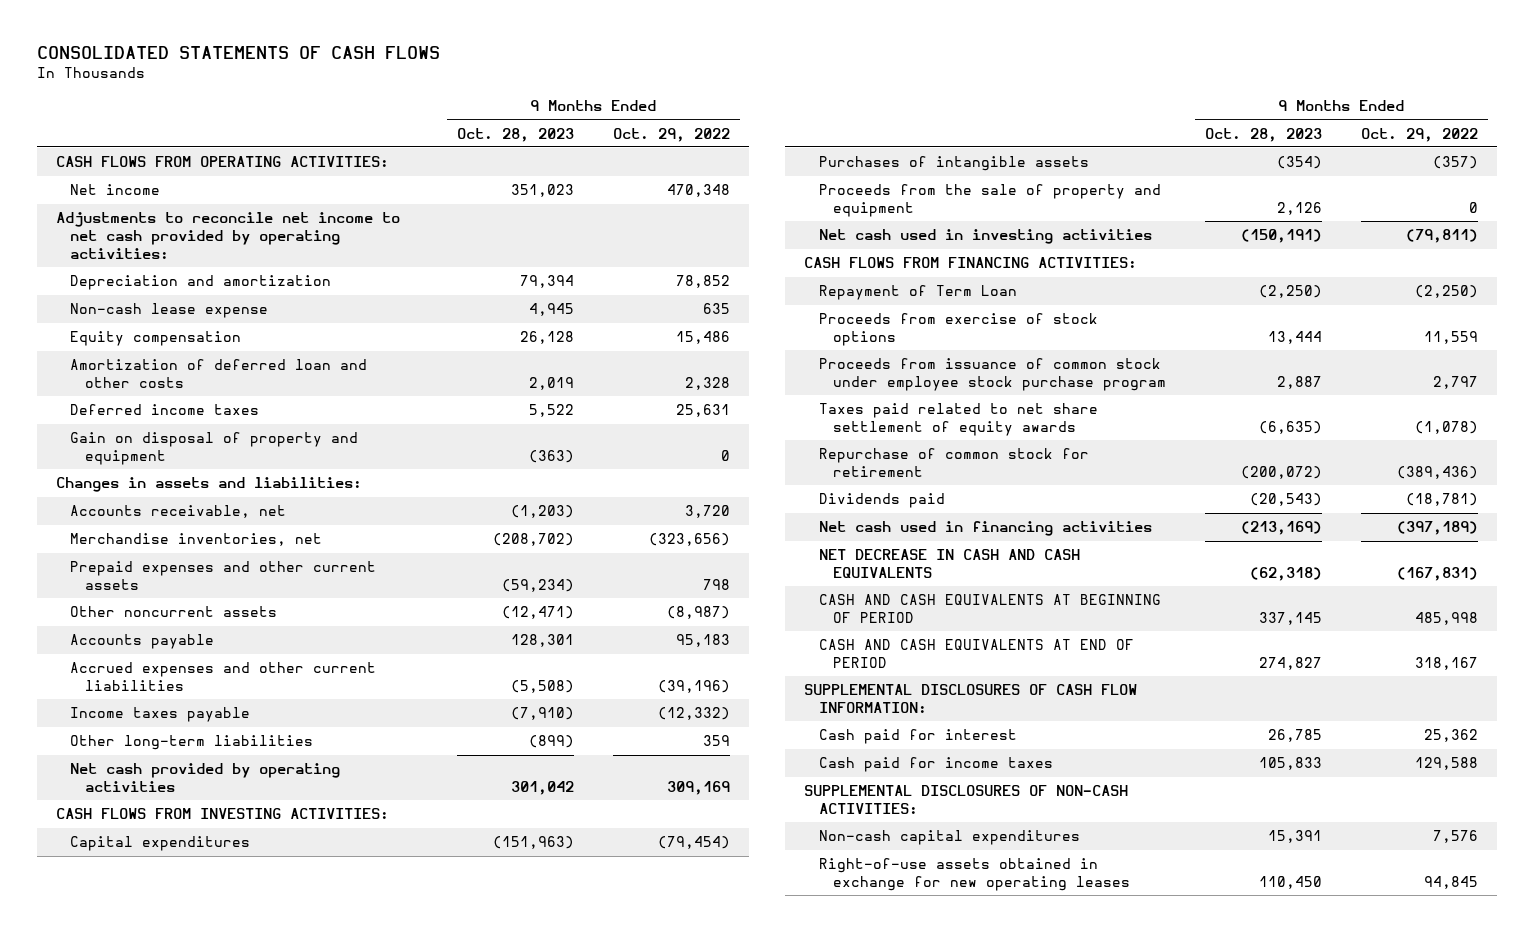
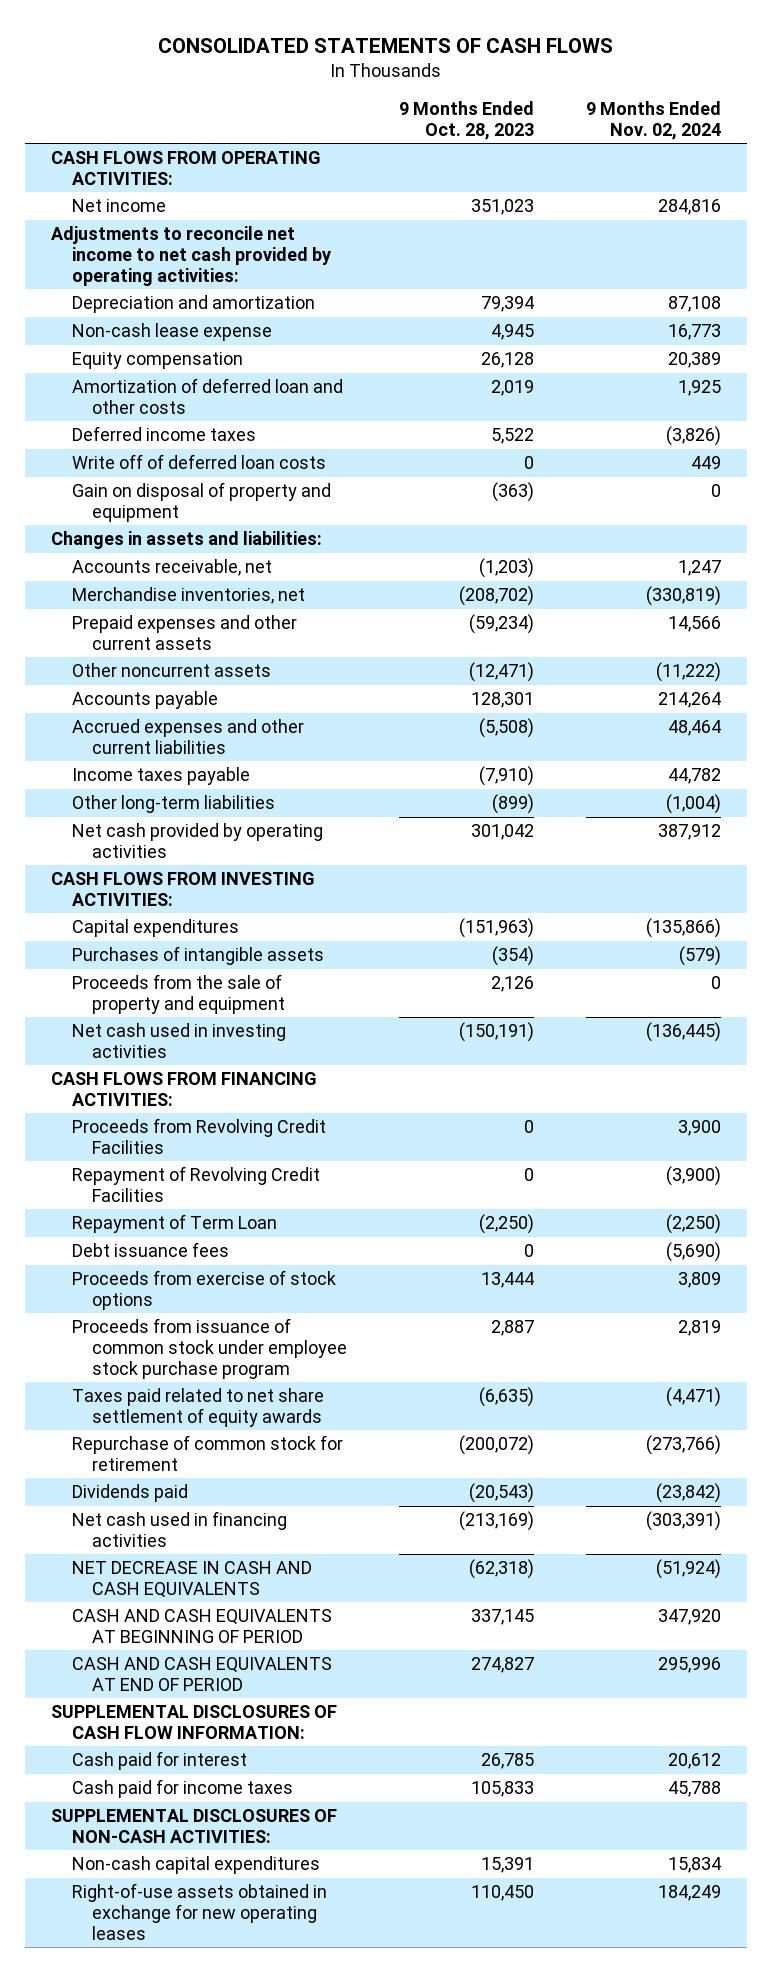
[612,127,730,142] Oct. 29, 2022 -> none
none -> [585,100,721,140] 9 Months Ended Nov. 02, 2024
none -> [71,454,326,470] Write off of deferred loan costs
none -> [71,1118,326,1154] Proceeds from Revolving Credit Facilities
none -> [71,1166,320,1202] Repayment of Revolving Credit Facilities
none -> [71,1242,229,1258] Debt issuance fees

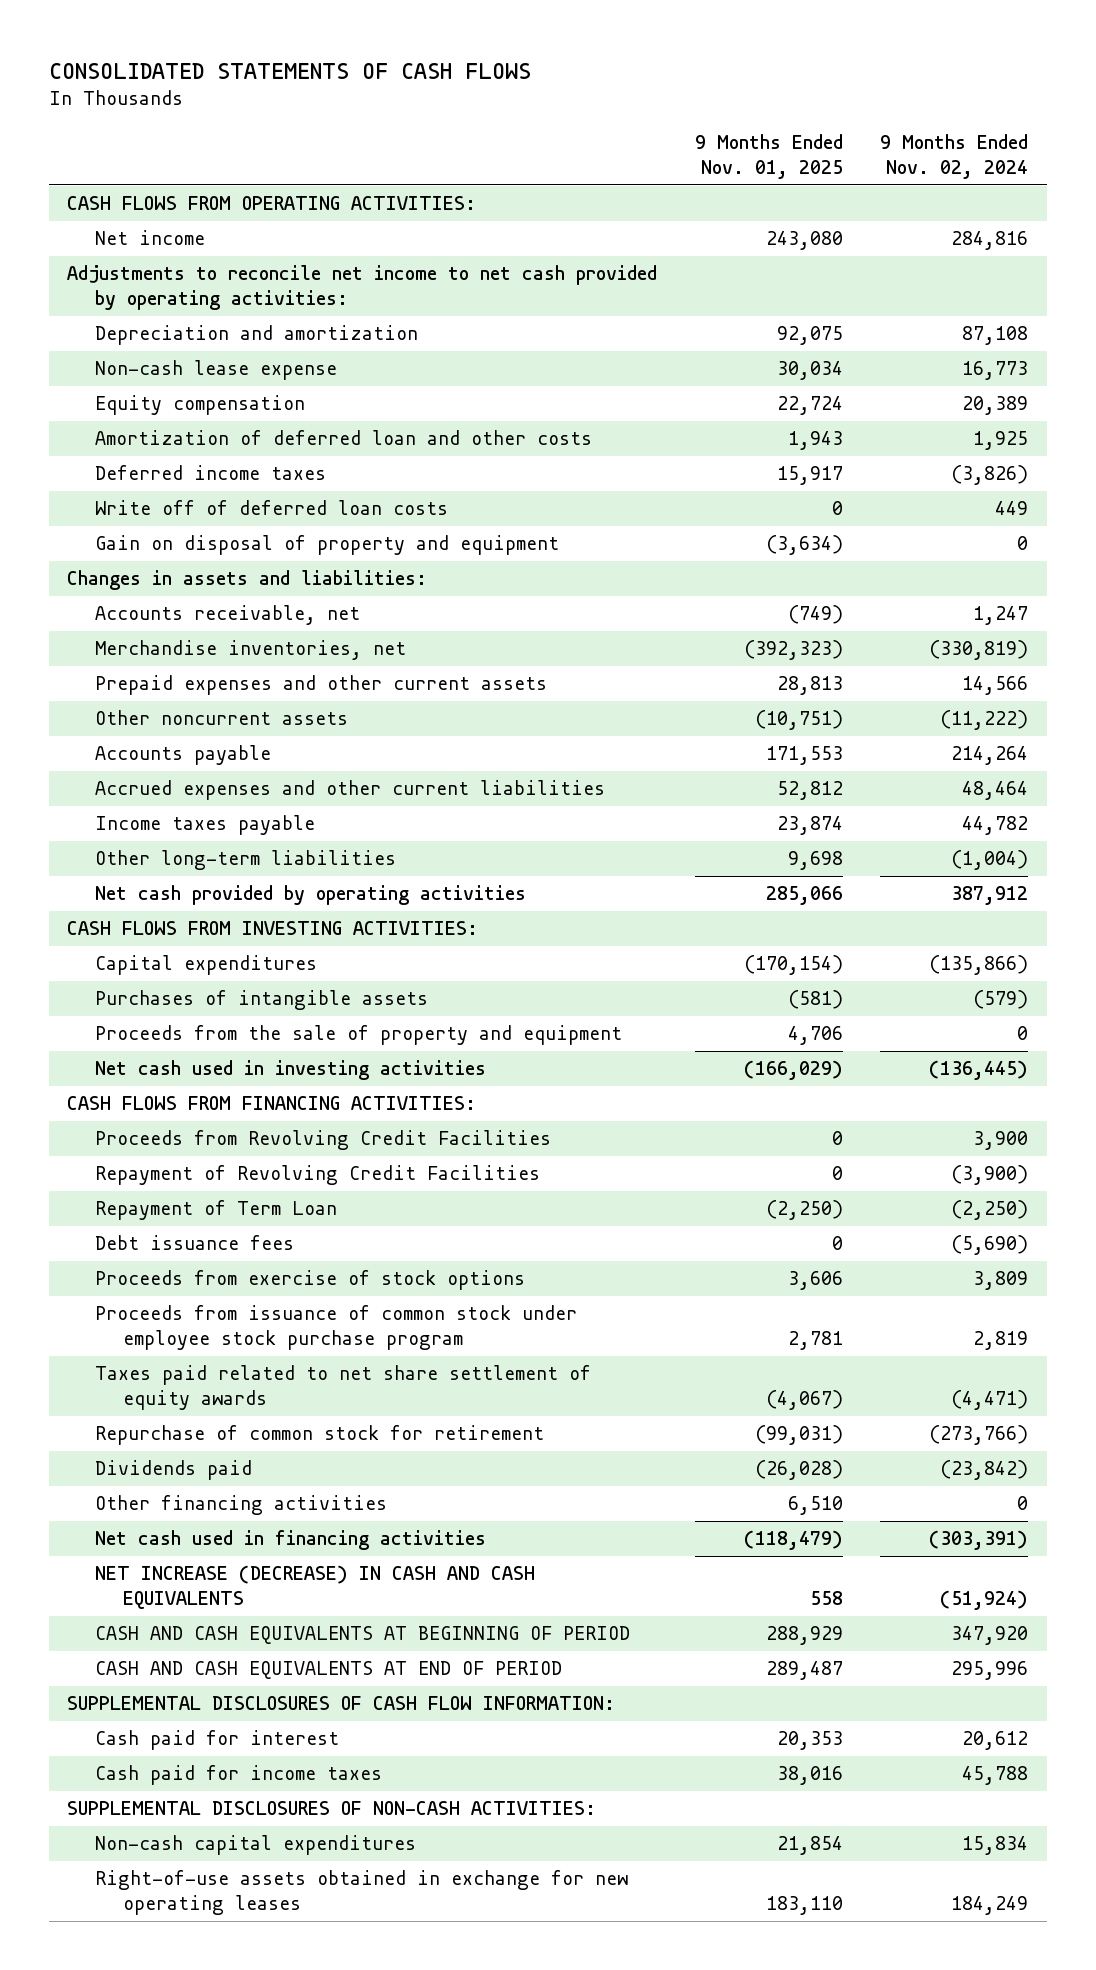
[398,100,534,140] 9 Months Ended Oct. 28, 2023 -> none
none -> [694,133,843,179] 9 Months Ended Nov. 01, 2025
none -> [94,1495,387,1516] Other financing activities
[71,1561,312,1598] NET DECREASE IN CASH AND CASH EQUIVALENTS -> [94,1565,535,1610] NET INCREASE (DECREASE) IN CASH AND CASH EQUIVALENTS

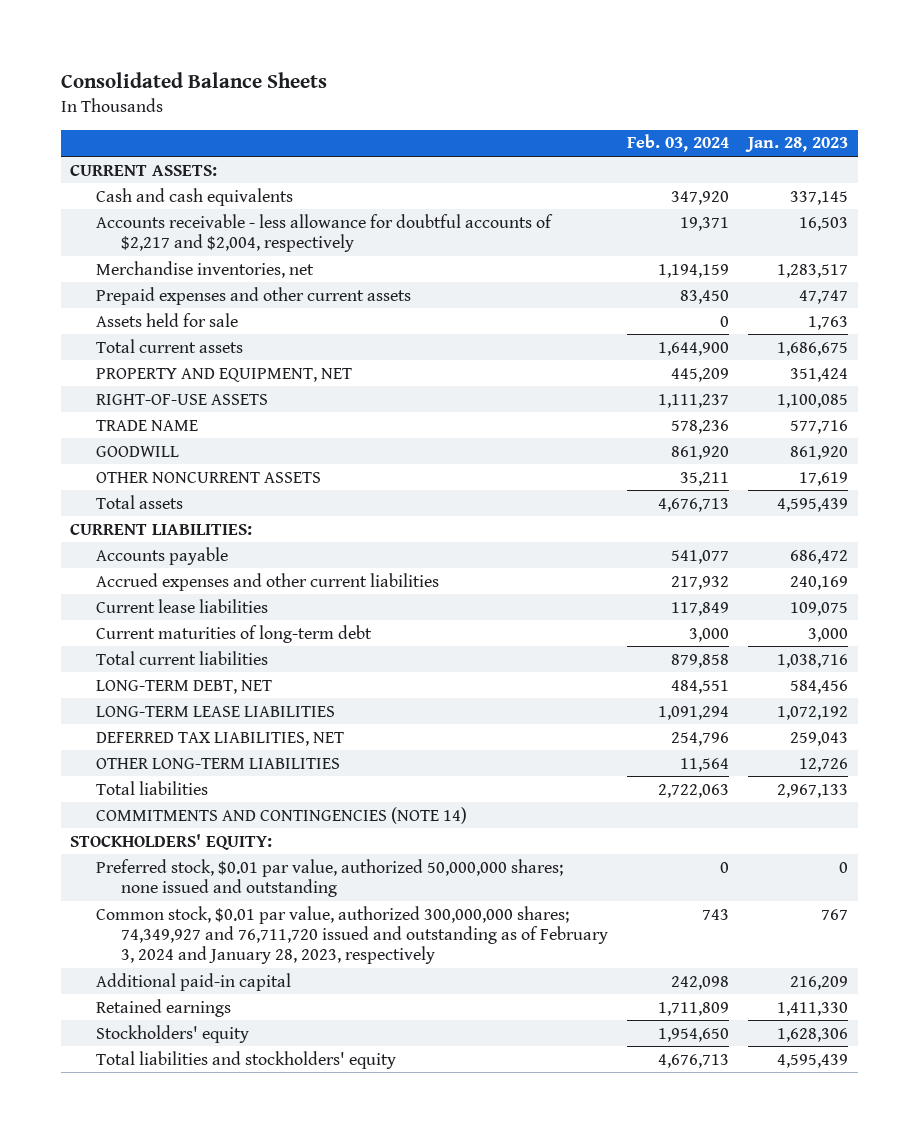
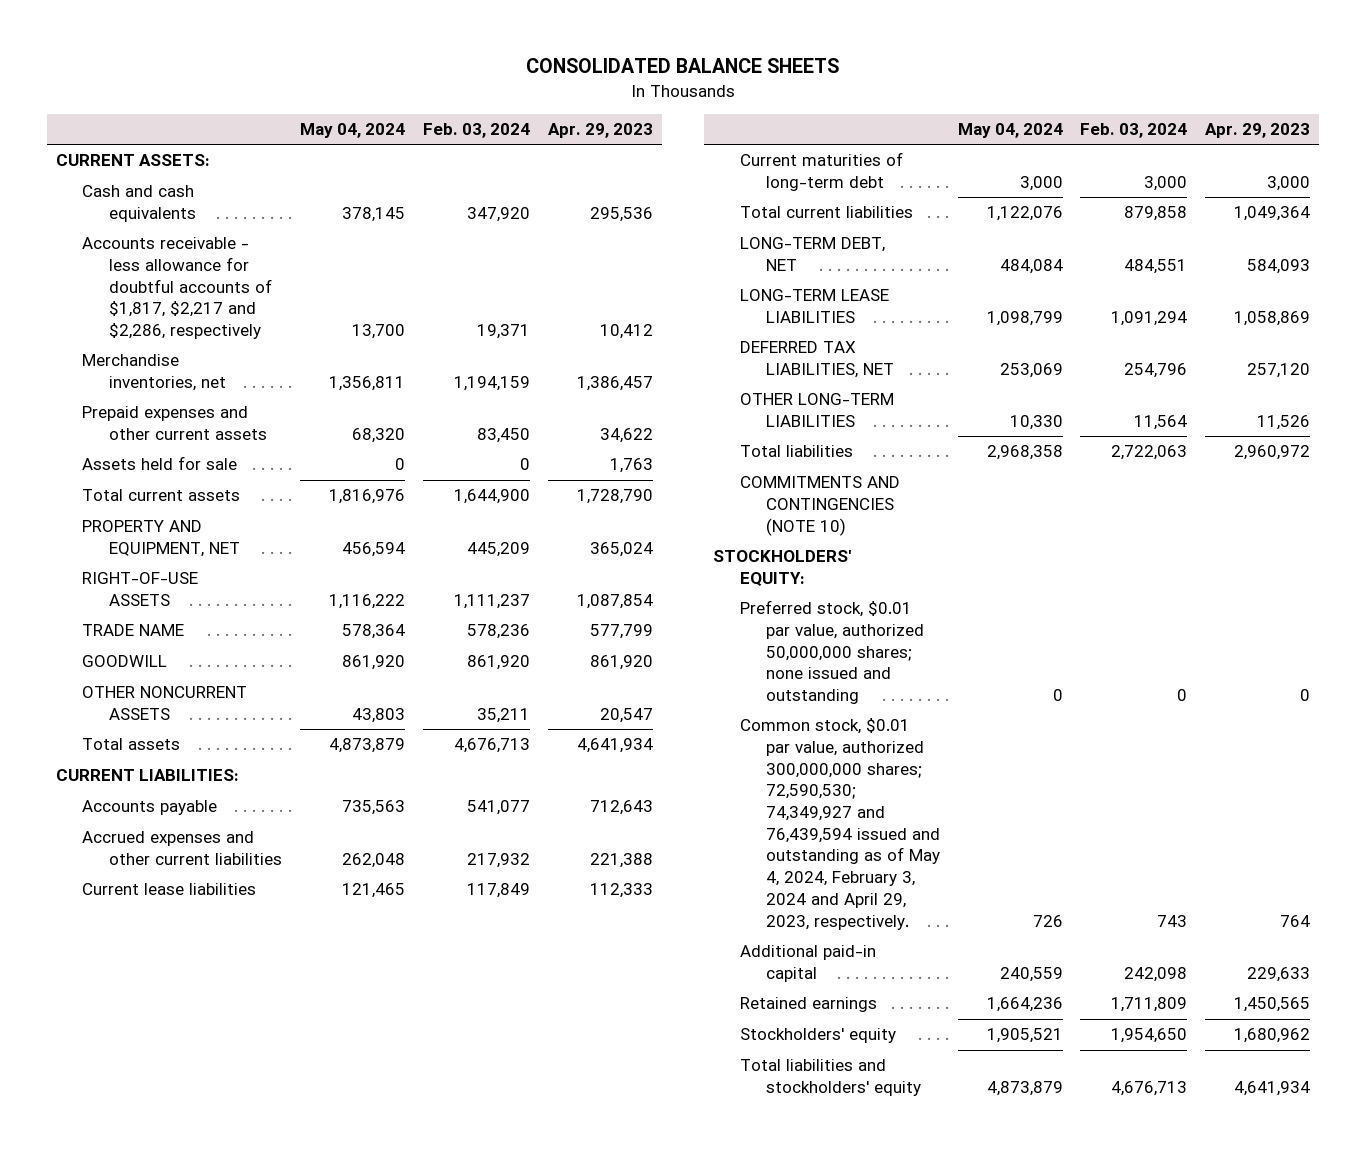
[60,72,327,89] Consolidated Balance Sheets -> [525,58,839,74] CONSOLIDATED BALANCE SHEETS
[745,137,849,153] Jan. 28, 2023 -> none
none -> [300,122,406,138] May 04, 2024
none -> [547,122,653,138] Apr. 29, 2023
[95,213,553,253] Accounts receivable - less allowance for doubtful accounts of $2,217 and $2,004, respectively -> [82,237,272,340] Accounts receivable - less allowance for doubtful accounts of $1,817, $2,217 and $2,286, respectively
[95,806,467,824] COMMITMENTS AND CONTINGENCIES (NOTE 14) -> [739,476,900,536] COMMITMENTS AND CONTINGENCIES (NOTE 10)
[95,905,608,965] Common stock, $0.01 par value, authorized 300,000,000 shares; 74,349,927 and 76,711,720 issued and outstanding as of February 3, 2024 and January 28, 2023, respectively -> [739,718,941,930] Common stock, $0.01 par value, authorized 300,000,000 shares; 72,590,530; 74,349,927 and 76,439,594 issued and outstanding as of May 4, 2024, February 3, 2024 and April 29, 2023, respectively.

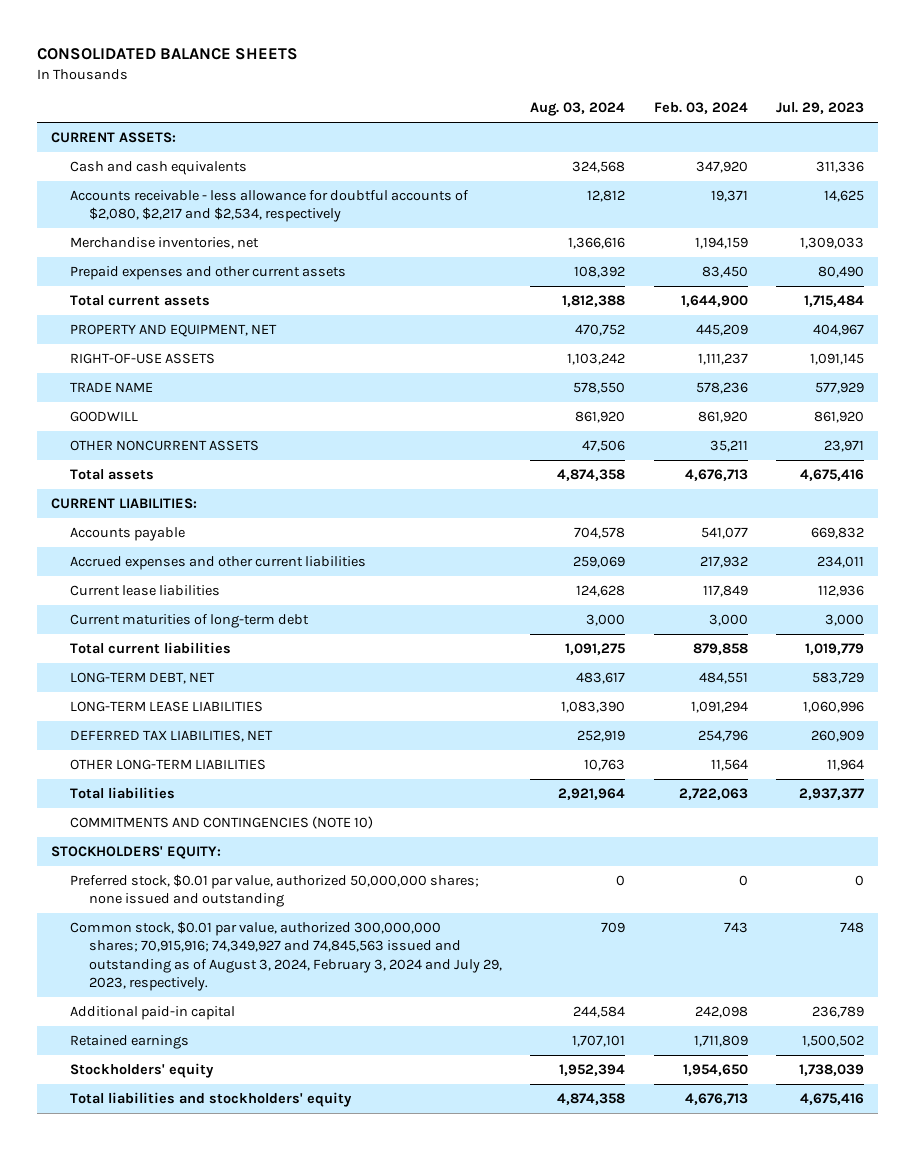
[300,122,406,138] May 04, 2024 -> none
[547,122,653,138] Apr. 29, 2023 -> none
none -> [530,102,626,117] Aug. 03, 2024
none -> [775,102,864,115] Jul. 29, 2023
[82,237,272,340] Accounts receivable - less allowance for doubtful accounts of $1,817, $2,217 and $2,286, respectively -> [70,189,470,223] Accounts receivable - less allowance for doubtful accounts of $2,080, $2,217 and $2,534, respectively
[82,456,238,471] Assets held for sale -> none
[739,718,941,930] Common stock, $0.01 par value, authorized 300,000,000 shares; 72,590,530; 74,349,927 and 76,439,594 issued and outstanding as of May 4, 2024, February 3, 2024 and April 29, 2023, respectively. -> [70,920,503,992] Common stock, $0.01 par value, authorized 300,000,000 shares; 70,915,916; 74,349,927 and 74,845,563 issued and outstanding as of August 3, 2024, February 3, 2024 and July 29, 2023, respectively.

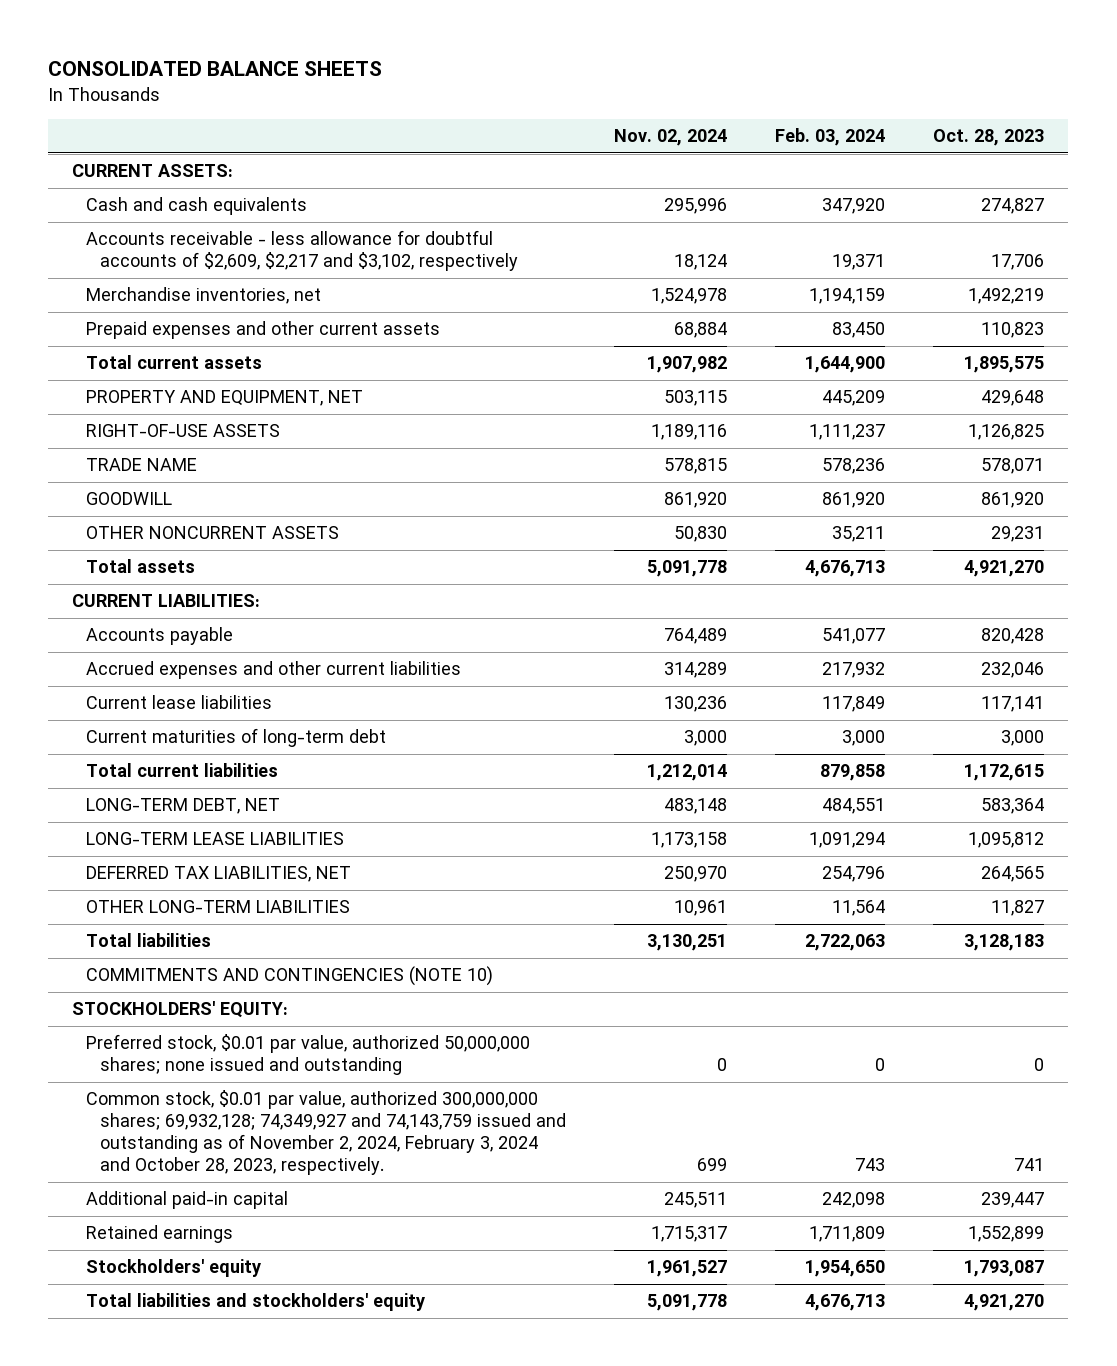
[530,102,626,117] Aug. 03, 2024 -> none
[775,102,864,115] Jul. 29, 2023 -> none
none -> [614,129,728,147] Nov. 02, 2024
none -> [933,129,1045,147] Oct. 28, 2023
[70,189,470,223] Accounts receivable - less allowance for doubtful accounts of $2,080, $2,217 and $2,534, respectively -> [86,230,519,272] Accounts receivable - less allowance for doubtful accounts of $2,609, $2,217 and $3,102, respectively
[70,920,503,992] Common stock, $0.01 par value, authorized 300,000,000 shares; 70,915,916; 74,349,927 and 74,845,563 issued and outstanding as of August 3, 2024, February 3, 2024 and July 29, 2023, respectively. -> [86,1090,567,1176] Common stock, $0.01 par value, authorized 300,000,000 shares; 69,932,128; 74,349,927 and 74,143,759 issued and outstanding as of November 2, 2024, February 3, 2024 and October 28, 2023, respectively.

